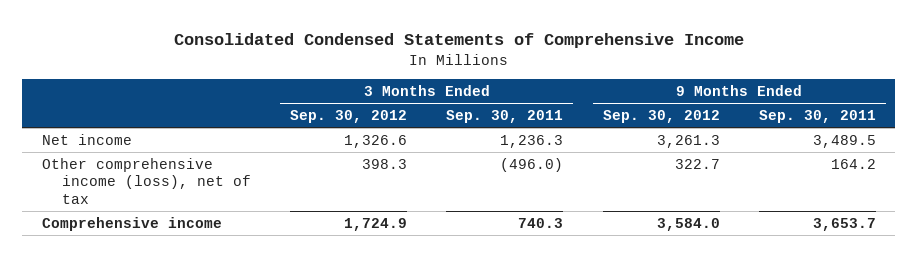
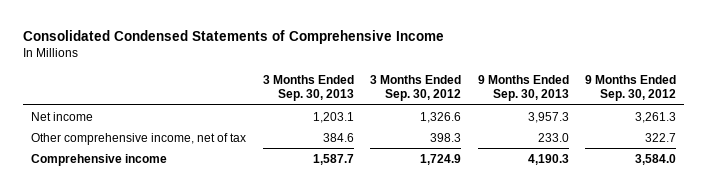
[446,110,564,124] Sep. 30, 2011 -> none
[758,110,876,124] Sep. 30, 2011 -> none
none -> [262,74,354,102] 3 Months Ended Sep. 30, 2013
none -> [477,74,569,102] 9 Months Ended Sep. 30, 2013
[41,157,251,204] Other comprehensive income (loss), net of tax -> [31,132,247,145] Other comprehensive income, net of tax

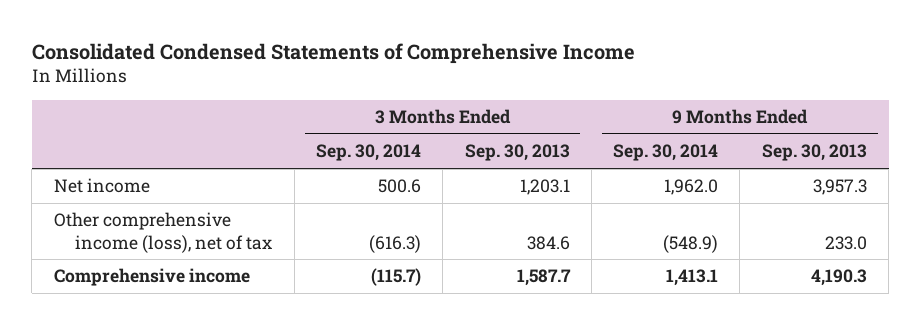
[370,74,462,102] 3 Months Ended Sep. 30, 2012 -> none
[585,74,677,102] 9 Months Ended Sep. 30, 2012 -> none
none -> [315,144,421,162] Sep. 30, 2014
none -> [613,144,719,162] Sep. 30, 2014
[31,132,247,145] Other comprehensive income, net of tax -> [53,212,273,253] Other comprehensive income (loss), net of tax

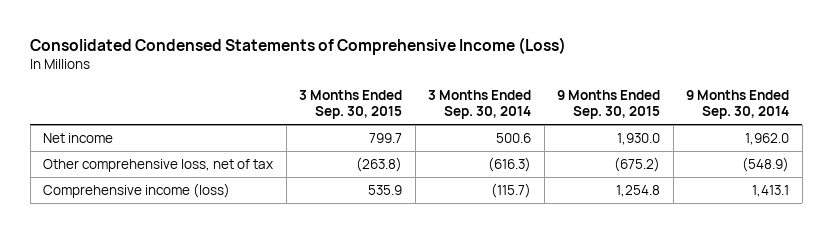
[31,42,635,64] Consolidated Condensed Statements of Comprehensive Income -> [30,36,567,55] Consolidated Condensed Statements of Comprehensive Income (Loss)
[464,144,570,162] Sep. 30, 2013 -> none
[761,144,867,162] Sep. 30, 2013 -> none
none -> [299,89,403,120] 3 Months Ended Sep. 30, 2015
none -> [557,89,661,120] 9 Months Ended Sep. 30, 2015
[53,212,273,253] Other comprehensive income (loss), net of tax -> [43,158,274,172] Other comprehensive loss, net of tax
[53,268,250,287] Comprehensive income -> [43,182,231,198] Comprehensive income (loss)

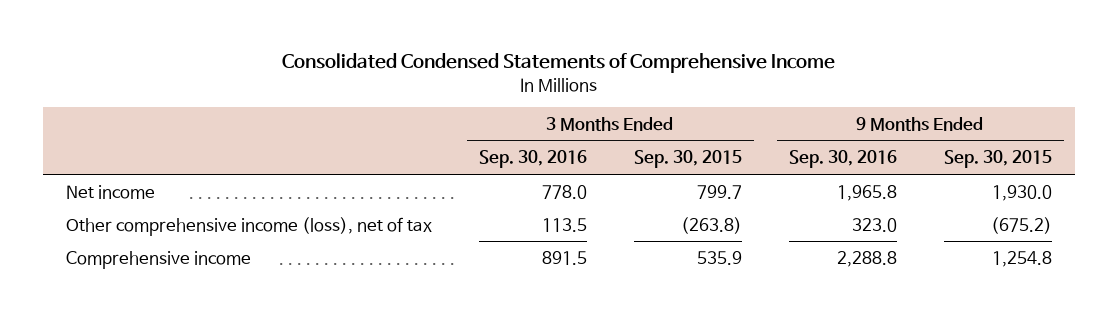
[30,36,567,55] Consolidated Condensed Statements of Comprehensive Income (Loss) -> [281,53,835,74] Consolidated Condensed Statements of Comprehensive Income
[428,89,532,120] 3 Months Ended Sep. 30, 2014 -> none
[686,89,790,120] 9 Months Ended Sep. 30, 2014 -> none
none -> [478,150,587,169] Sep. 30, 2016
none -> [788,150,897,169] Sep. 30, 2016
[43,158,274,172] Other comprehensive loss, net of tax -> [65,216,432,236] Other comprehensive income (loss), net of tax
[43,182,231,198] Comprehensive income (loss) -> [65,250,251,269] Comprehensive income

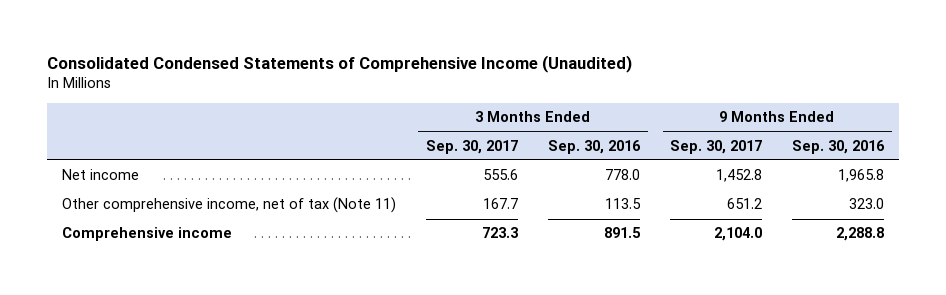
[281,53,835,74] Consolidated Condensed Statements of Comprehensive Income -> [46,55,632,74] Consolidated Condensed Statements of Comprehensive Income (Unaudited)
[633,150,742,169] Sep. 30, 2015 -> none
[943,150,1052,169] Sep. 30, 2015 -> none
none -> [425,139,518,154] Sep. 30, 2017
none -> [670,139,763,154] Sep. 30, 2017
[65,216,432,236] Other comprehensive income (loss), net of tax -> [61,197,396,214] Other comprehensive income, net of tax (Note 11)

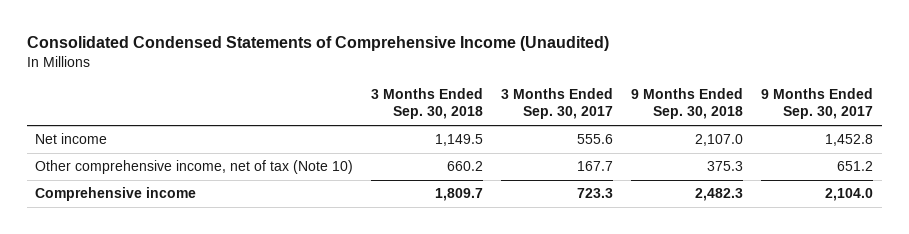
[548,139,642,154] Sep. 30, 2016 -> none
[792,139,886,154] Sep. 30, 2016 -> none
none -> [371,87,484,120] 3 Months Ended Sep. 30, 2018
none -> [631,87,744,120] 9 Months Ended Sep. 30, 2018
[61,197,396,214] Other comprehensive income, net of tax (Note 11) -> [35,160,354,175] Other comprehensive income, net of tax (Note 10)

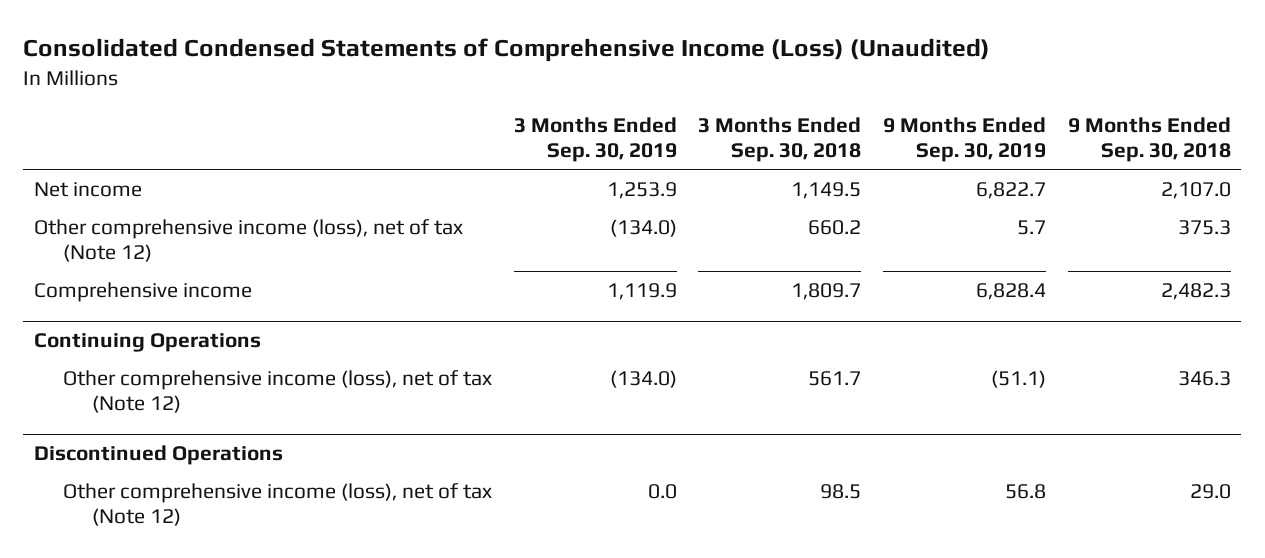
[26,35,609,51] Consolidated Condensed Statements of Comprehensive Income (Unaudited) -> [23,38,991,63] Consolidated Condensed Statements of Comprehensive Income (Loss) (Unaudited)
[501,87,614,120] 3 Months Ended Sep. 30, 2017 -> none
[761,87,874,120] 9 Months Ended Sep. 30, 2017 -> none
none -> [513,116,677,163] 3 Months Ended Sep. 30, 2019
none -> [883,116,1047,163] 9 Months Ended Sep. 30, 2019
[35,160,354,175] Other comprehensive income, net of tax (Note 10) -> [34,218,464,263] Other comprehensive income (loss), net of tax (Note 12)
none -> [34,333,262,353] Continuing Operations
none -> [63,369,493,414] Other comprehensive income (loss), net of tax (Note 12)
none -> [34,445,284,466] Discontinued Operations
none -> [63,482,493,527] Other comprehensive income (loss), net of tax (Note 12)

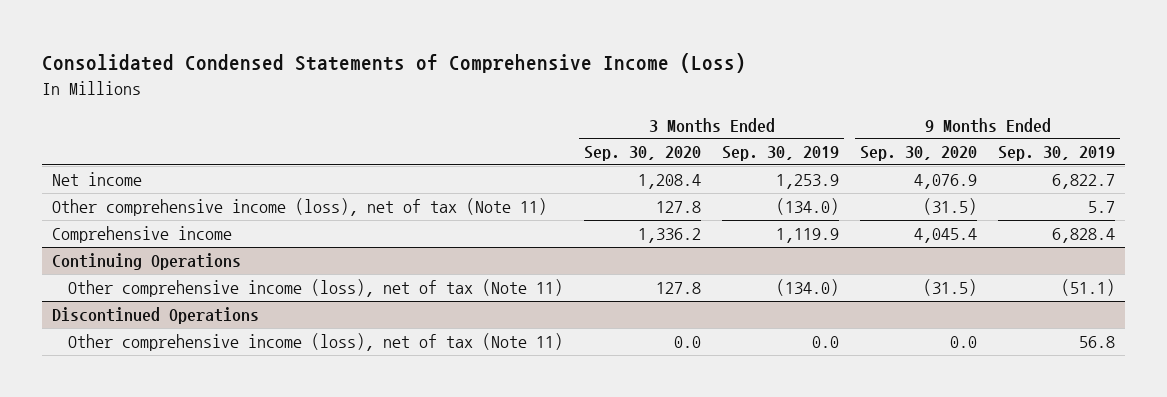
[23,38,991,63] Consolidated Condensed Statements of Comprehensive Income (Loss) (Unaudited) -> [41,53,746,74] Consolidated Condensed Statements of Comprehensive Income (Loss)
[698,116,862,163] 3 Months Ended Sep. 30, 2018 -> none
[1067,116,1231,163] 9 Months Ended Sep. 30, 2018 -> none
none -> [584,146,702,162] Sep. 30, 2020
none -> [860,146,978,162] Sep. 30, 2020
[34,218,464,263] Other comprehensive income (loss), net of tax (Note 12) -> [52,198,548,217] Other comprehensive income (loss), net of tax (Note 11)
[63,369,493,414] Other comprehensive income (loss), net of tax (Note 12) -> [68,279,564,298] Other comprehensive income (loss), net of tax (Note 11)
[63,482,493,527] Other comprehensive income (loss), net of tax (Note 12) -> [68,333,564,352] Other comprehensive income (loss), net of tax (Note 11)

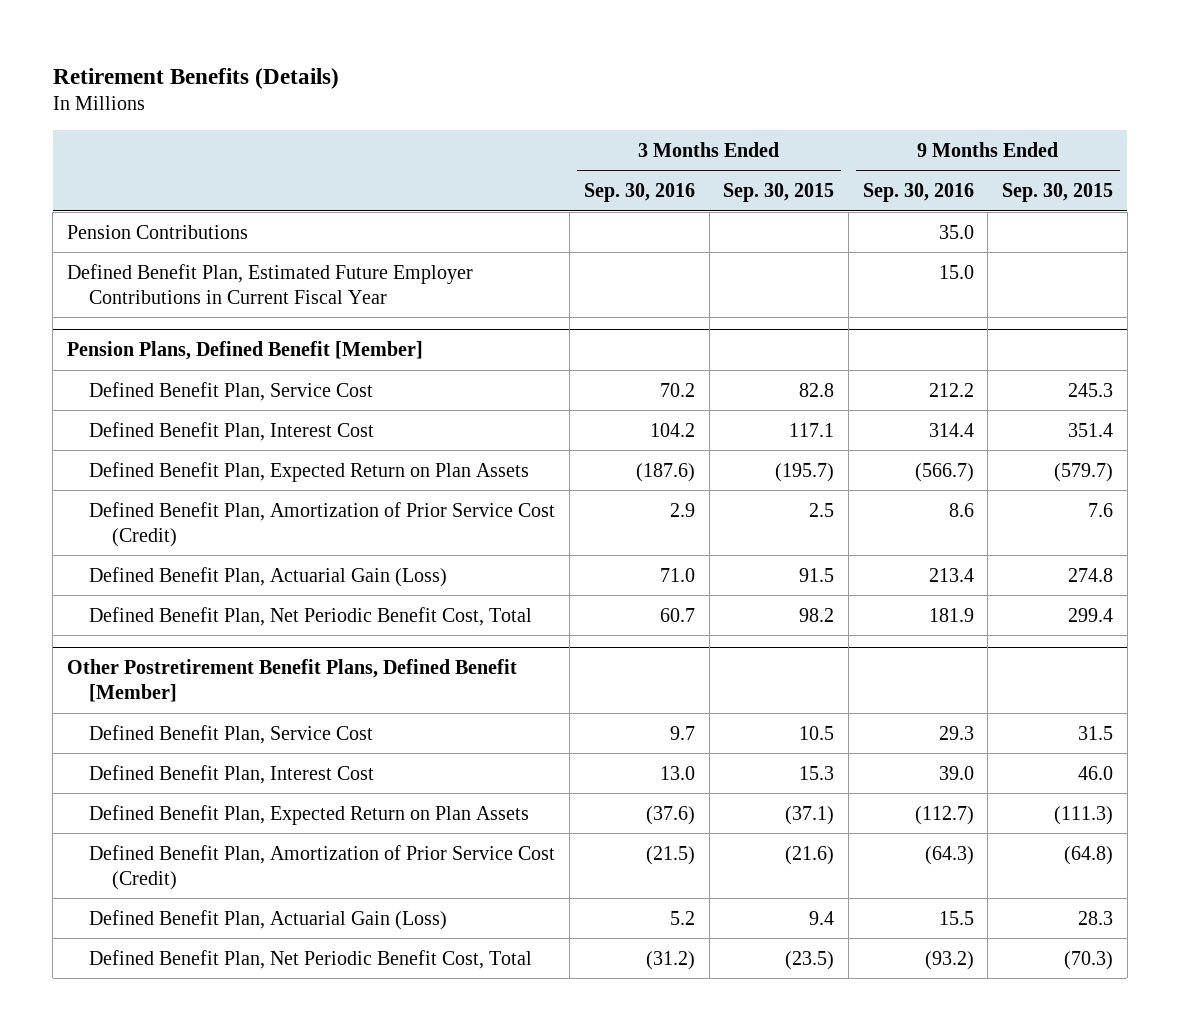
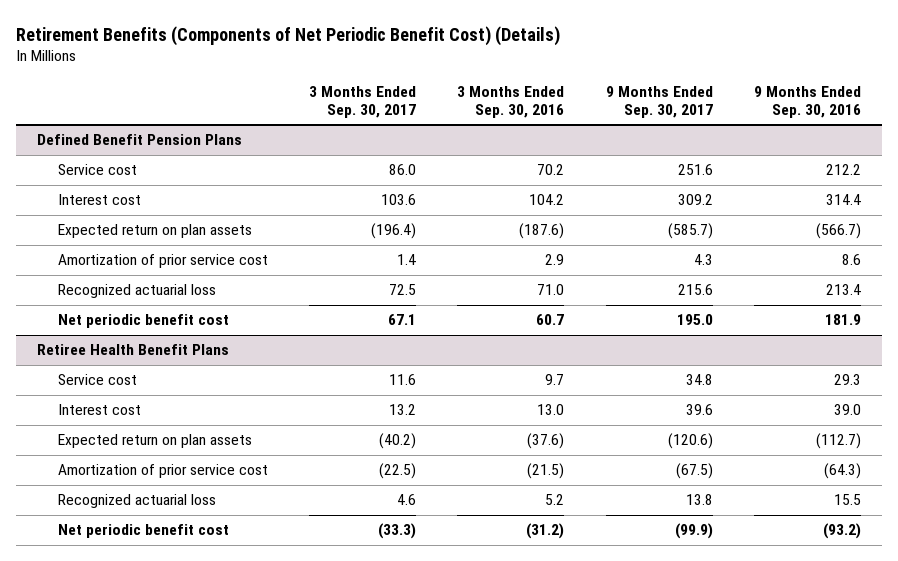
[52,67,339,89] Retirement Benefits (Details) -> [16,25,561,46] Retirement Benefits (Components of Net Periodic Benefit Cost) (Details)
[723,183,835,203] Sep. 30, 2015 -> none
[1002,183,1114,203] Sep. 30, 2015 -> none
none -> [309,86,417,119] 3 Months Ended Sep. 30, 2017
none -> [605,86,713,119] 9 Months Ended Sep. 30, 2017
[67,224,249,239] Pension Contributions -> none
[67,263,474,304] Defined Benefit Plan, Estimated Future Employer Contributions in Current Fiscal Year -> none
[67,659,518,703] Other Postretirement Benefit Plans, Defined Benefit [Member] -> none
[67,341,424,361] Pension Plans, Defined Benefit [Member] -> [37,134,243,146] Defined Benefit Pension Plans
[89,381,374,401] Defined Benefit Plan, Service Cost -> [57,164,137,176] Service cost
[89,421,375,441] Defined Benefit Plan, Interest Cost -> [57,194,141,206] Interest cost
[89,461,530,482] Defined Benefit Plan, Expected Return on Plan Assets -> [57,224,252,239] Expected return on plan assets
[89,501,556,547] Defined Benefit Plan, Amortization of Prior Service Cost (Credit) -> [57,254,268,269] Amortization of prior service cost
[89,566,448,587] Defined Benefit Plan, Actuarial Gain (Loss) -> [57,284,216,299] Recognized actuarial loss
[89,606,533,626] Defined Benefit Plan, Net Periodic Benefit Cost, Total -> [57,314,229,329] Net periodic benefit cost
none -> [37,344,230,356] Retiree Health Benefit Plans
[89,724,374,744] Defined Benefit Plan, Service Cost -> [57,374,137,386] Service cost
[89,764,375,784] Defined Benefit Plan, Interest Cost -> [57,404,141,416] Interest cost
[89,804,530,825] Defined Benefit Plan, Expected Return on Plan Assets -> [57,434,252,449] Expected return on plan assets
[89,844,556,890] Defined Benefit Plan, Amortization of Prior Service Cost (Credit) -> [57,464,268,479] Amortization of prior service cost
[89,909,448,930] Defined Benefit Plan, Actuarial Gain (Loss) -> [57,494,216,509] Recognized actuarial loss
[89,949,533,969] Defined Benefit Plan, Net Periodic Benefit Cost, Total -> [57,524,229,539] Net periodic benefit cost

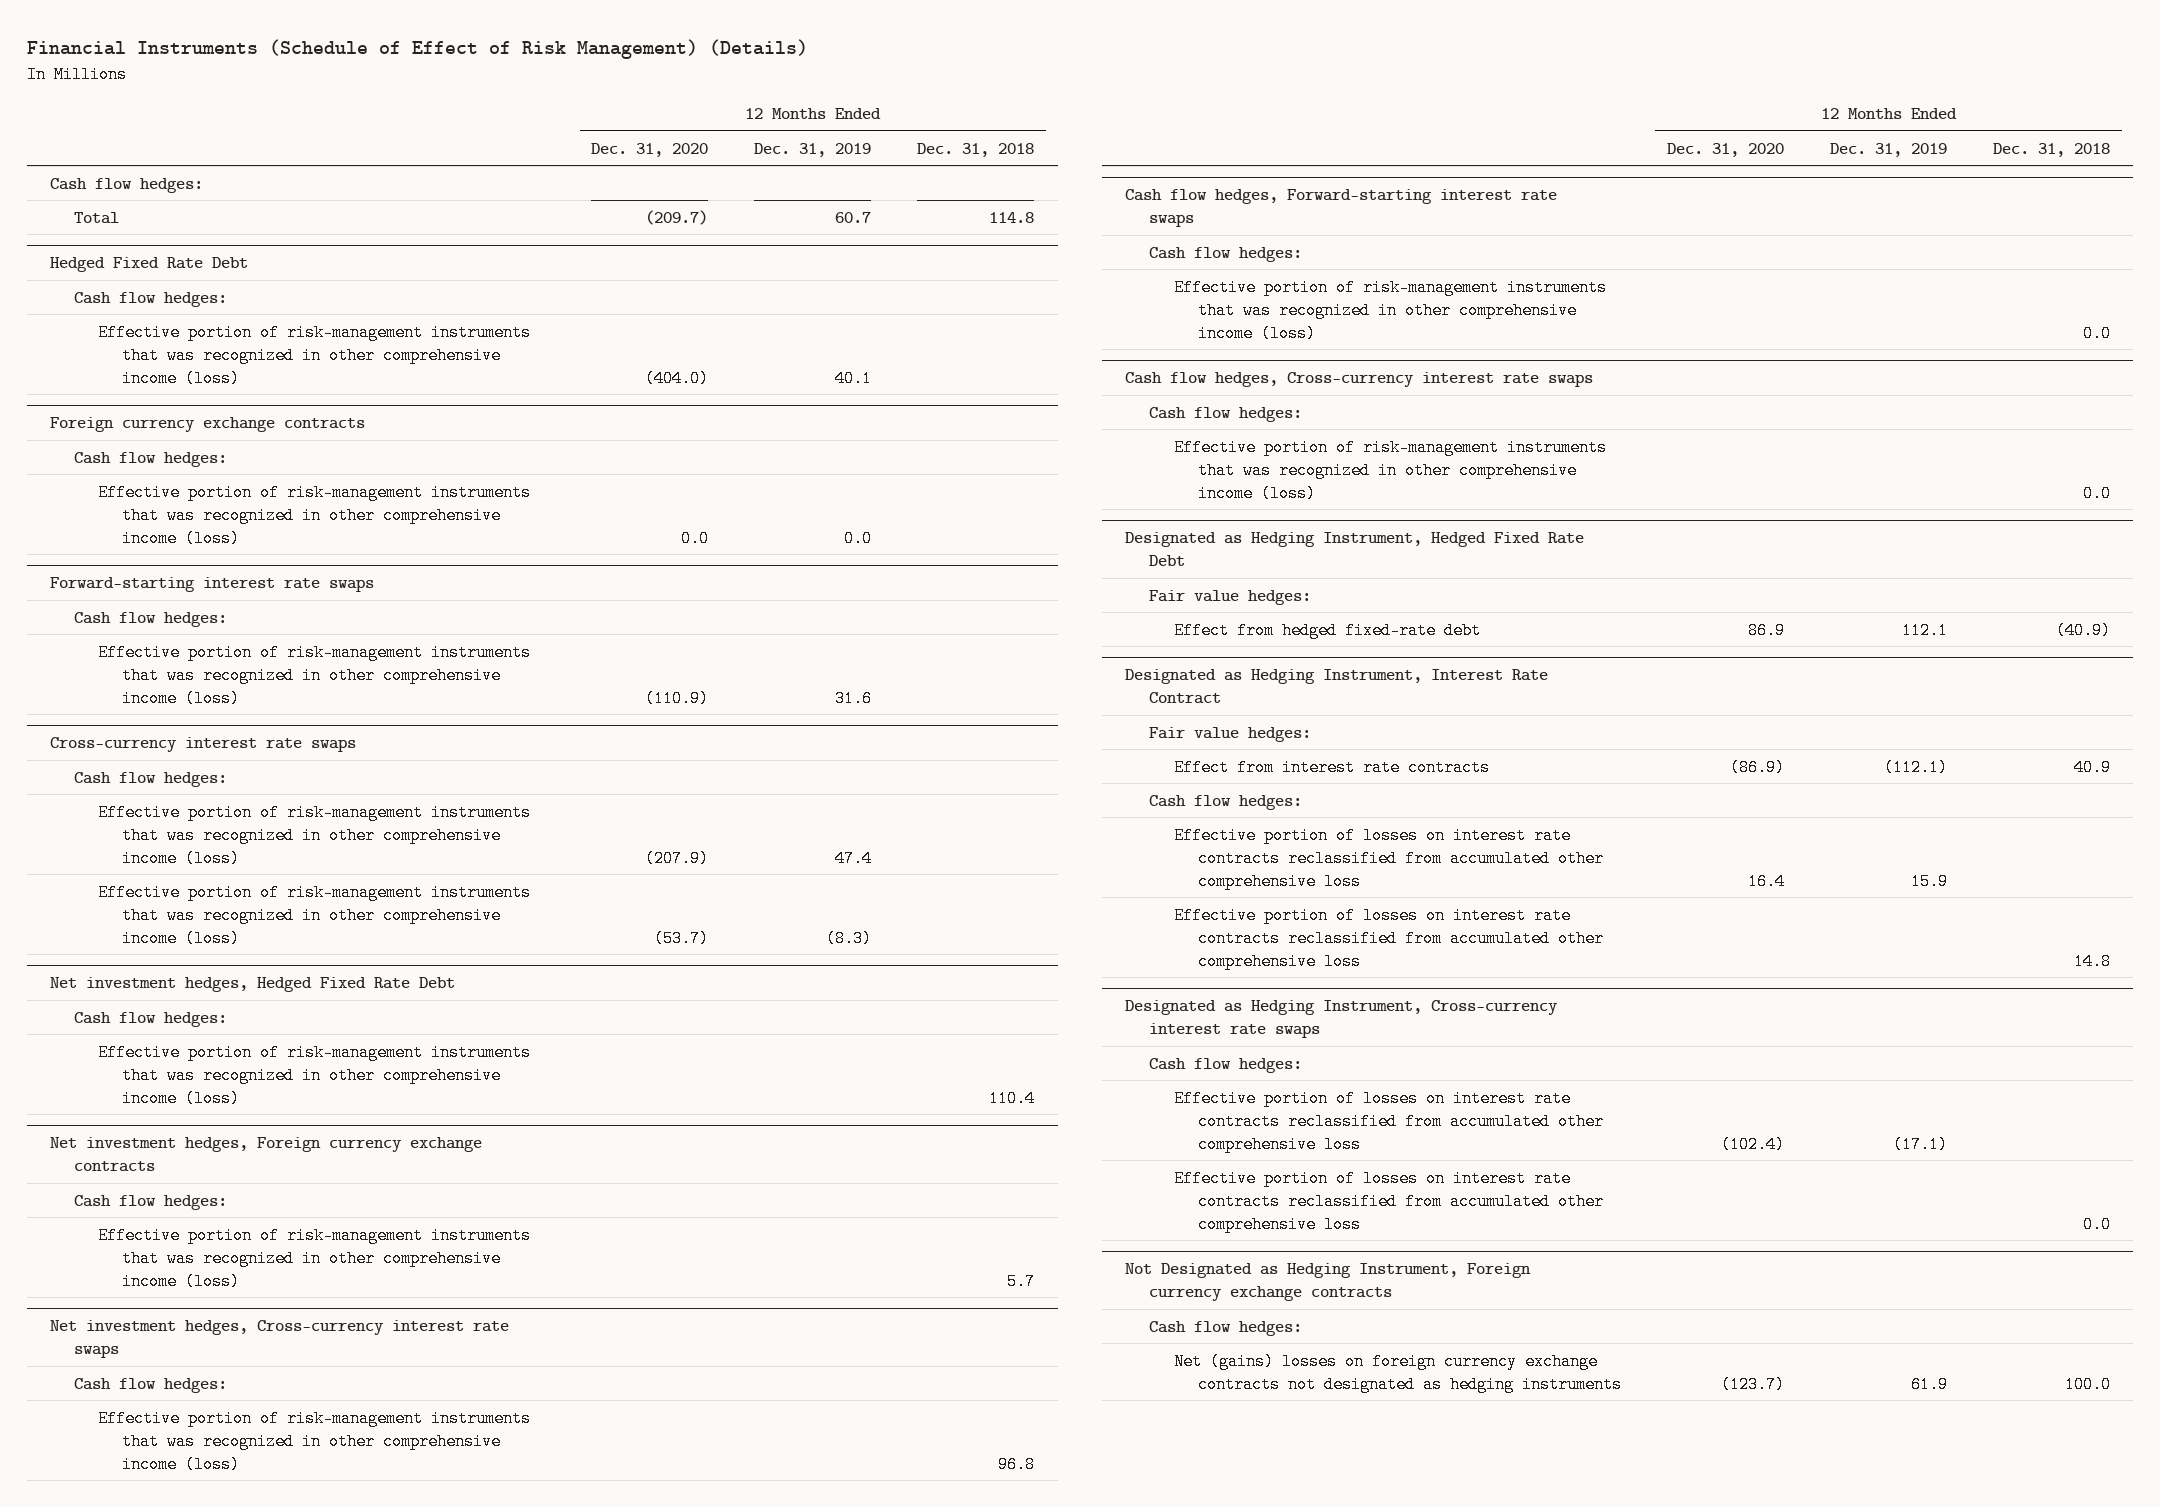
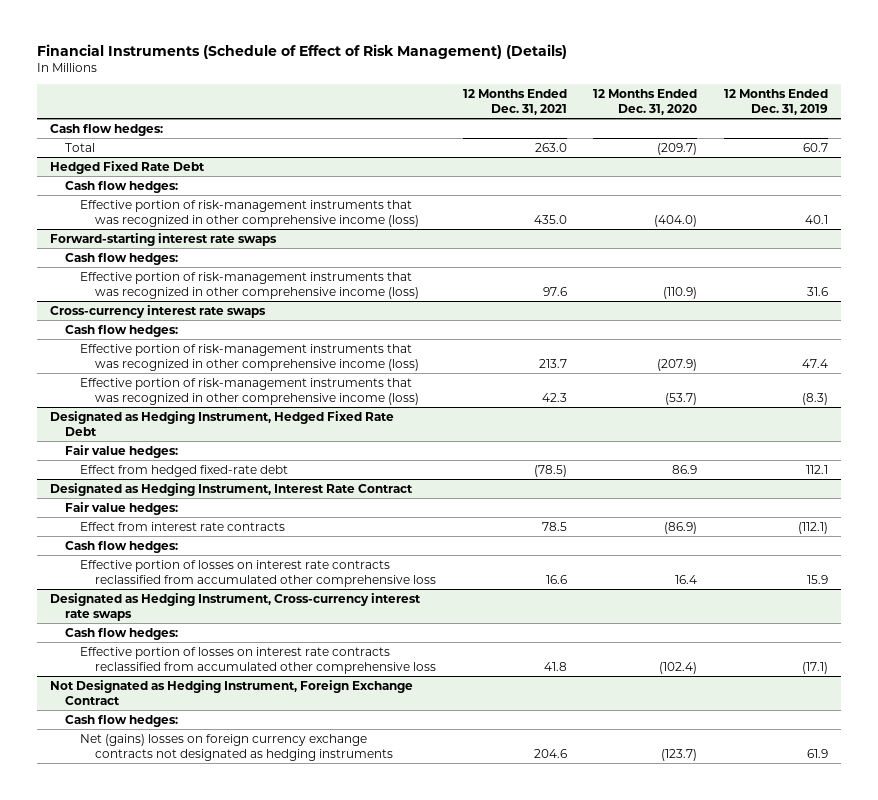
[917,142,1035,157] Dec. 31, 2018 -> none
none -> [462,88,567,115] 12 Months Ended Dec. 31, 2021
[49,417,365,433] Foreign currency exchange contracts -> none
[73,451,227,467] Cash flow hedges: -> none
[97,483,531,547] Effective portion of risk-management instruments that was recognized in other comprehensive income (loss) -> none
[49,977,455,993] Net investment hedges, Hedged Fixed Rate Debt -> none
[73,1011,227,1027] Cash flow hedges: -> none
[97,1043,531,1107] Effective portion of risk-management instruments that was recognized in other comprehensive income (loss) -> none
[49,1137,482,1173] Net investment hedges, Foreign currency exchange contracts -> none
[73,1194,227,1210] Cash flow hedges: -> none
[97,1226,531,1290] Effective portion of risk-management instruments that was recognized in other comprehensive income (loss) -> none
[49,1320,509,1359] Net investment hedges, Cross-currency interest rate swaps -> none
[73,1377,227,1393] Cash flow hedges: -> none
[97,1409,531,1473] Effective portion of risk-management instruments that was recognized in other comprehensive income (loss) -> none
[1125,189,1558,228] Cash flow hedges, Forward-starting interest rate swaps -> none
[1149,246,1303,262] Cash flow hedges: -> none
[1173,278,1607,342] Effective portion of risk-management instruments that was recognized in other comprehensive income (loss) -> none
[1125,372,1594,388] Cash flow hedges, Cross-currency interest rate swaps -> none
[1149,406,1303,422] Cash flow hedges: -> none
[1173,438,1607,502] Effective portion of risk-management instruments that was recognized in other comprehensive income (loss) -> none
[1173,906,1604,970] Effective portion of losses on interest rate contracts reclassified from accumulated other comprehensive loss -> none
[1173,1169,1604,1233] Effective portion of losses on interest rate contracts reclassified from accumulated other comprehensive loss -> none
[1125,1263,1532,1302] Not Designated as Hedging Instrument, Foreign currency exchange contracts -> [50,679,414,705] Not Designated as Hedging Instrument, Foreign Exchange Contract

